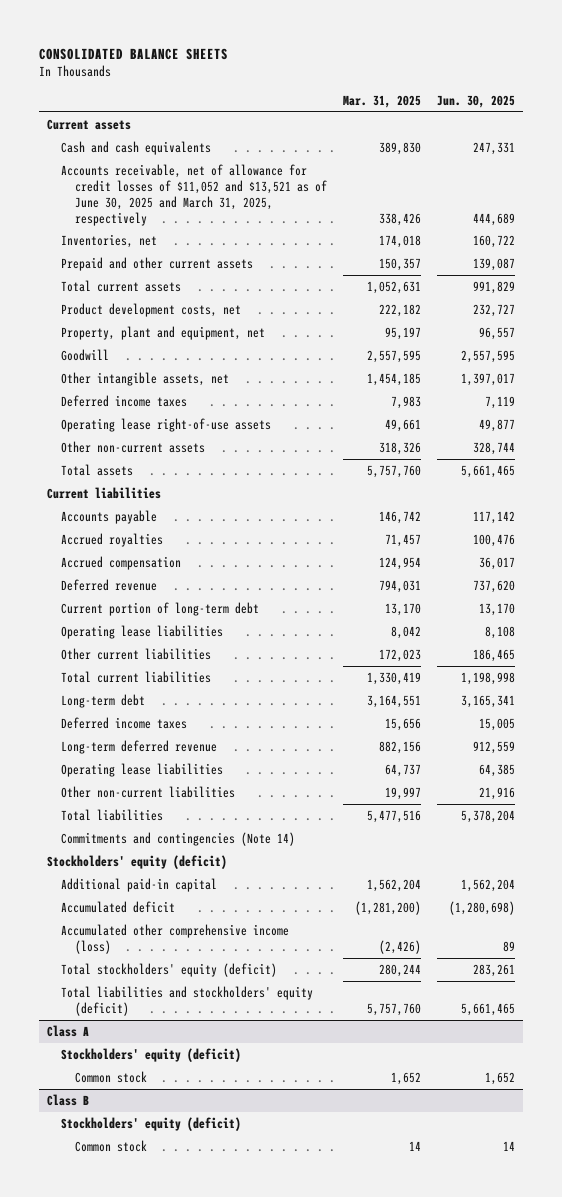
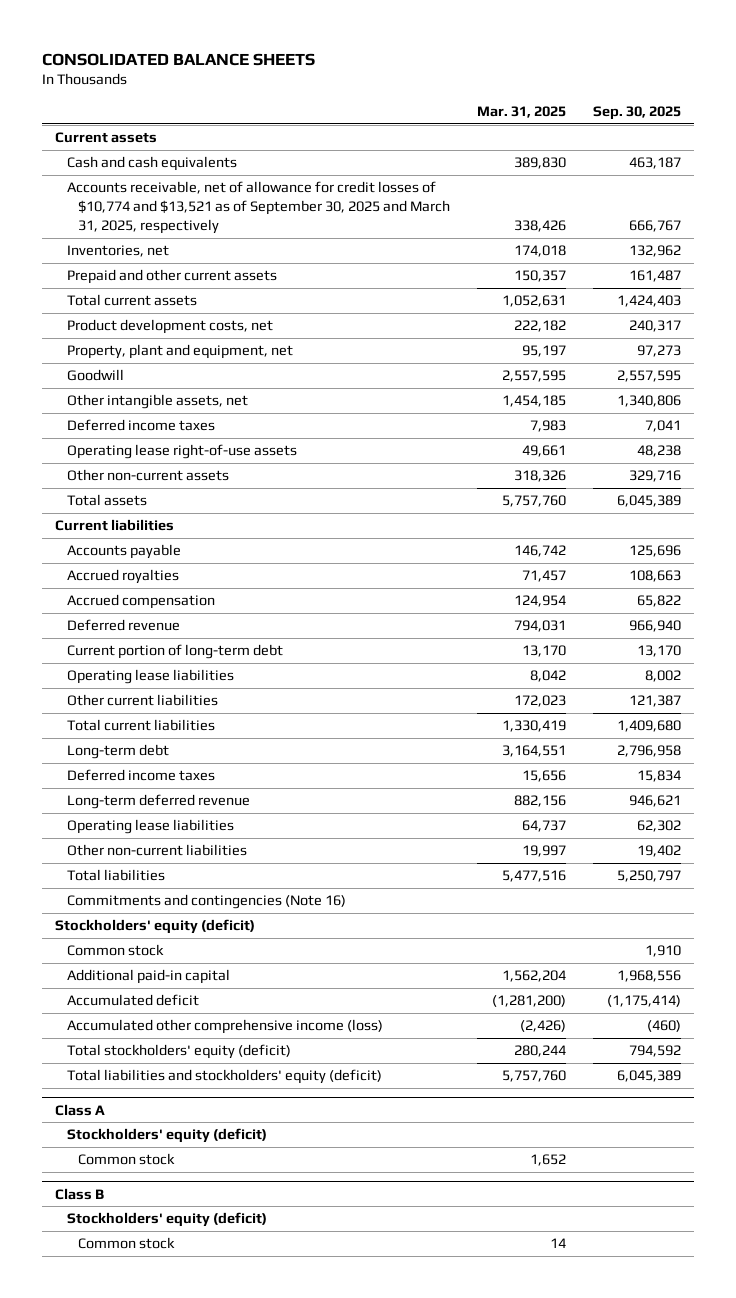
[436,94,515,108] Jun. 30, 2025 -> none
none -> [592,106,681,121] Sep. 30, 2025
[61,163,328,226] Accounts receivable, net of allowance for credit losses of $11,052 and $13,521 as of June 30, 2025 and March 31, 2025, respectively -> [66,181,450,235] Accounts receivable, net of allowance for credit losses of $10,774 and $13,521 as of September 30, 2025 and March 31, 2025, respectively
[61,831,296,846] Commitments and contingencies (Note 14) -> [66,894,346,910] Commitments and contingencies (Note 16)
none -> [66,944,164,957] Common stock

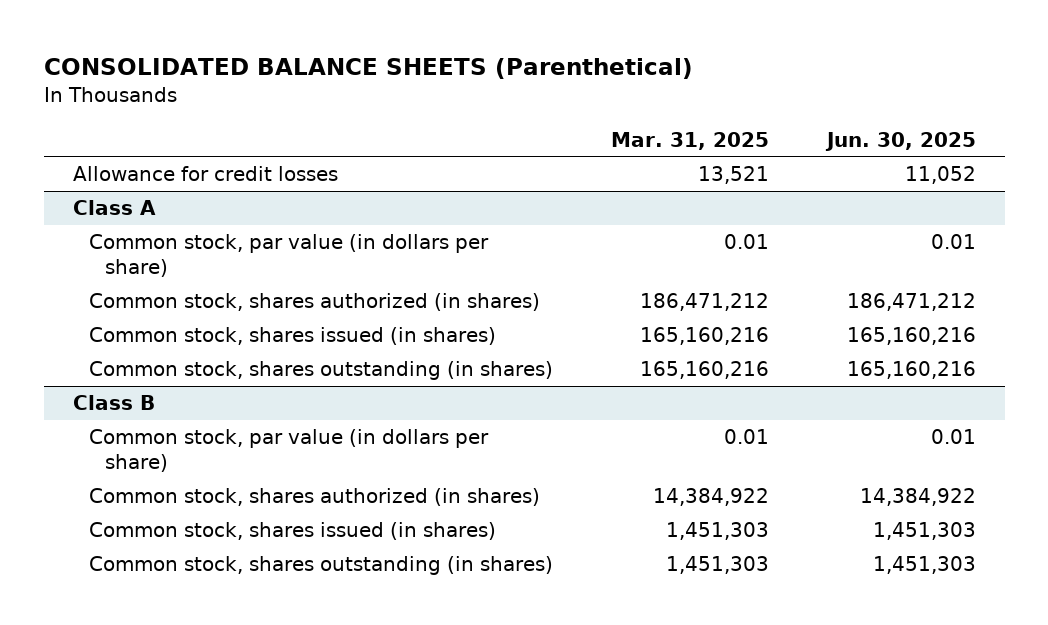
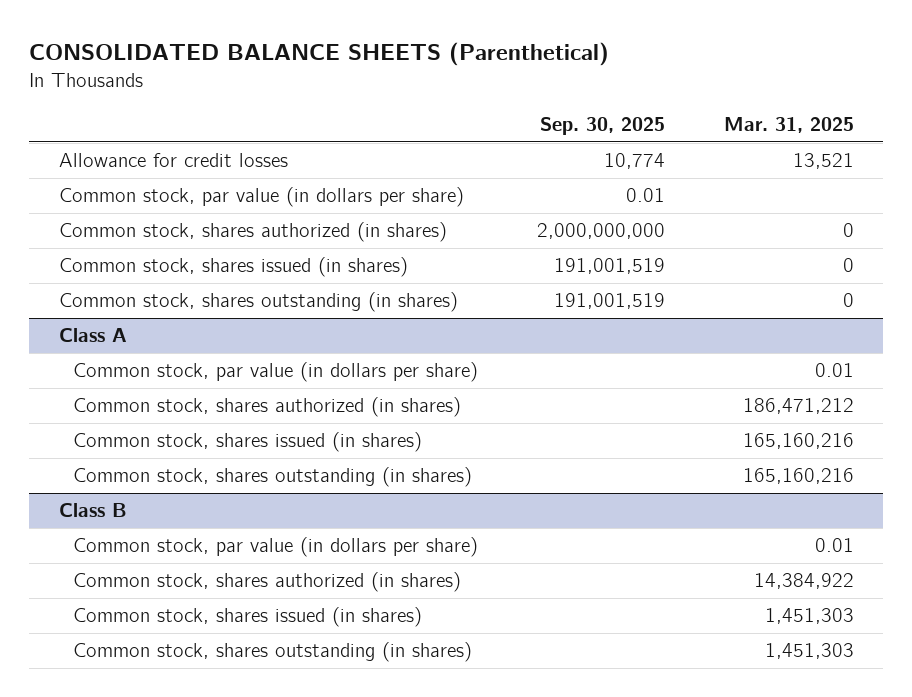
[824,131,976,151] Jun. 30, 2025 -> none
none -> [539,116,665,135] Sep. 30, 2025
none -> [58,187,464,208] Common stock, par value (in dollars per share)
none -> [58,222,447,243] Common stock, shares authorized (in shares)
none -> [58,257,408,278] Common stock, shares issued (in shares)
none -> [58,292,458,313] Common stock, shares outstanding (in shares)

